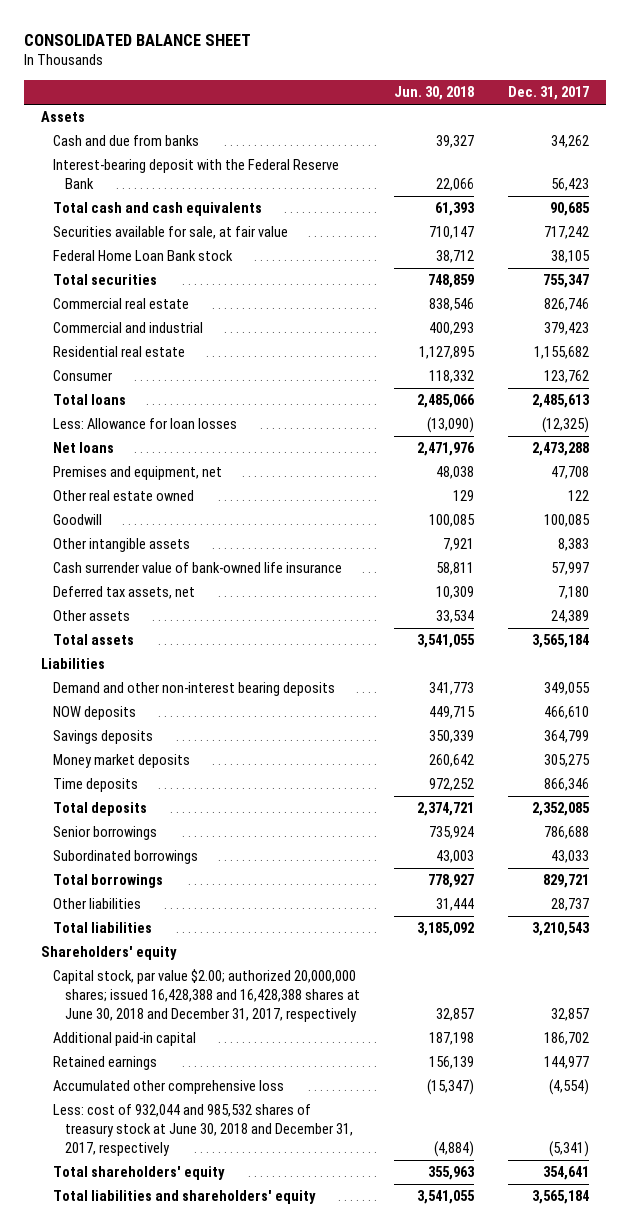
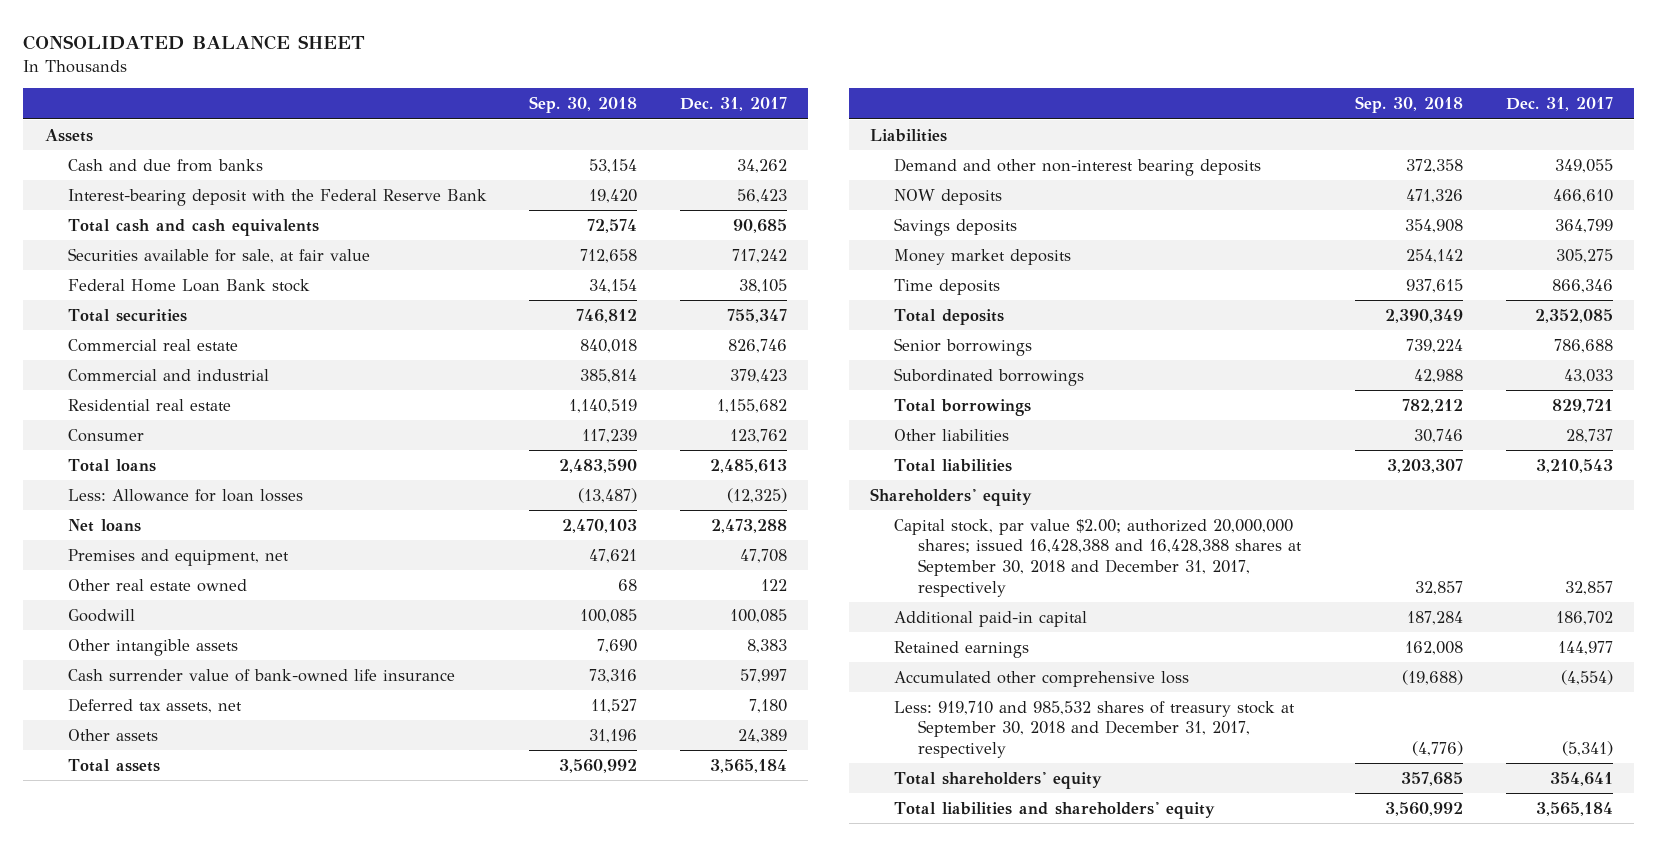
[393,86,474,101] Jun. 30, 2018 -> none
none -> [529,96,638,114] Sep. 30, 2018
[52,969,360,1022] Capital stock, par value $2.00; authorized 20,000,000 shares; issued 16,428,388 and 16,428,388 shares at June 30, 2018 and December 31, 2017, respectively -> [894,518,1302,597] Capital stock, par value $2.00; authorized 20,000,000 shares; issued 16,428,388 and 16,428,388 shares at September 30, 2018 and December 31, 2017, respectively
[52,1104,353,1156] Less: cost of 932,044 and 985,532 shares of treasury stock at June 30, 2018 and December 31, 2017, respectively -> [894,700,1296,759] Less: 919,710 and 985,532 shares of treasury stock at September 30, 2018 and December 31, 2017, respectively

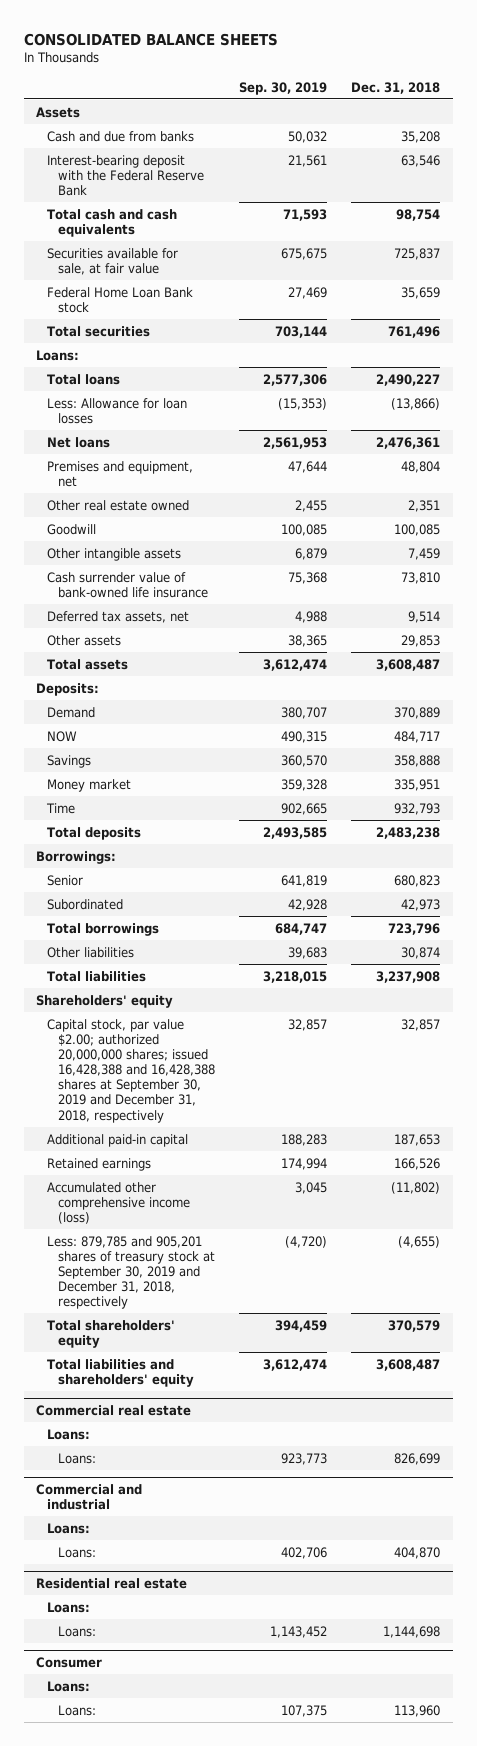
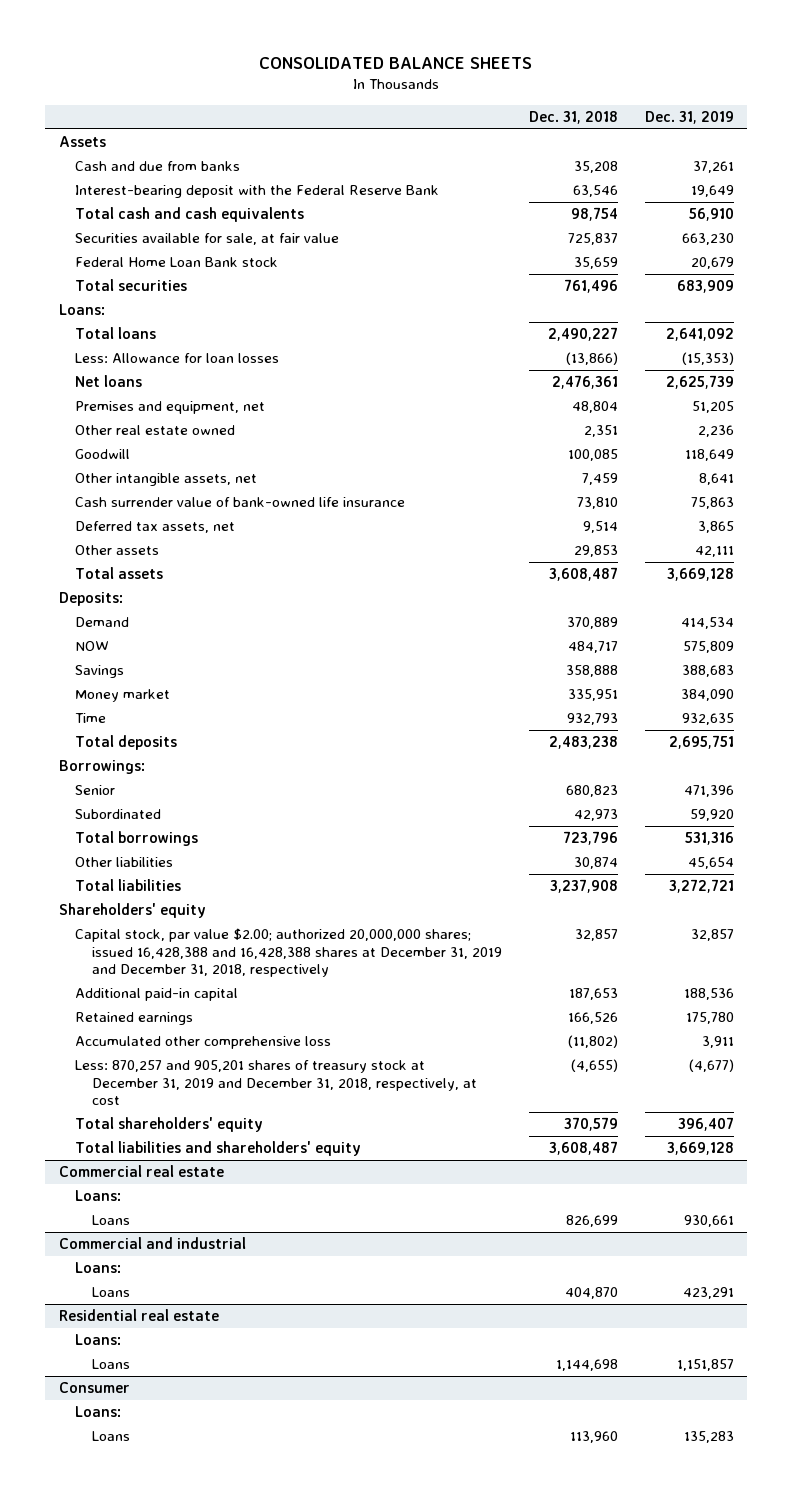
[238,81,327,95] Sep. 30, 2019 -> none
none -> [644,110,734,124] Dec. 31, 2019
[47,547,182,561] Other intangible assets -> [75,473,258,487] Other intangible assets, net
[47,1018,215,1123] Capital stock, par value $2.00; authorized 20,000,000 shares; issued 16,428,388 and 16,428,388 shares at September 30, 2019 and December 31, 2018, respectively -> [75,928,503,978] Capital stock, par value $2.00; authorized 20,000,000 shares; issued 16,428,388 and 16,428,388 shares at December 31, 2019 and December 31, 2018, respectively
[47,1181,190,1224] Accumulated other comprehensive income (loss) -> [75,1036,332,1050] Accumulated other comprehensive loss
[47,1235,215,1310] Less: 879,785 and 905,201 shares of treasury stock at September 30, 2019 and December 31, 2018, respectively -> [75,1060,478,1106] Less: 870,257 and 905,201 shares of treasury stock at December 31, 2019 and December 31, 2018, respectively, at cost
[57,1452,96,1464] Loans: -> [92,1215,131,1226] Loans
[57,1546,96,1558] Loans: -> [92,1287,131,1298] Loans
[57,1625,96,1637] Loans: -> [92,1359,131,1370] Loans
[57,1704,96,1716] Loans: -> [92,1431,131,1442] Loans

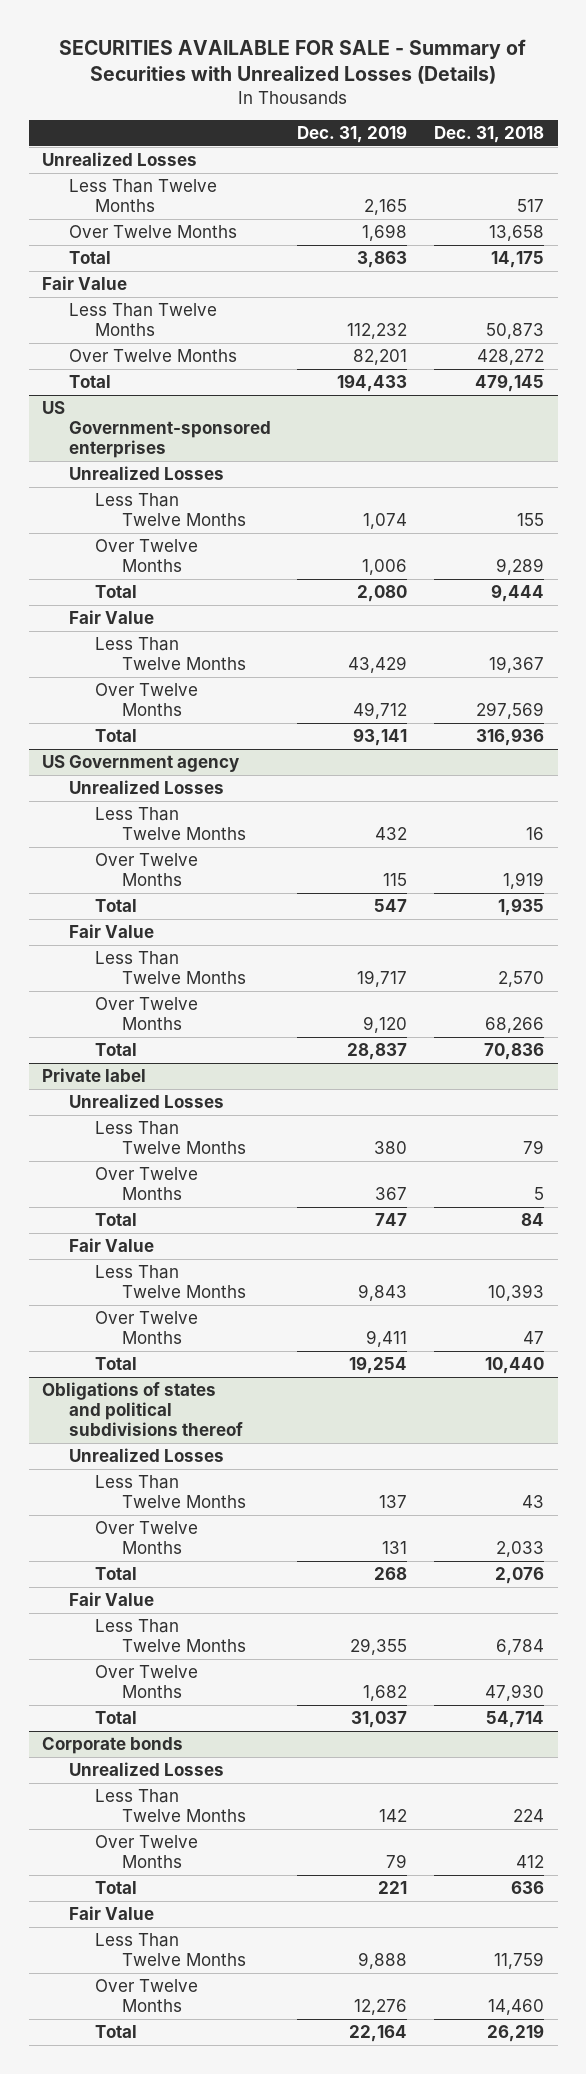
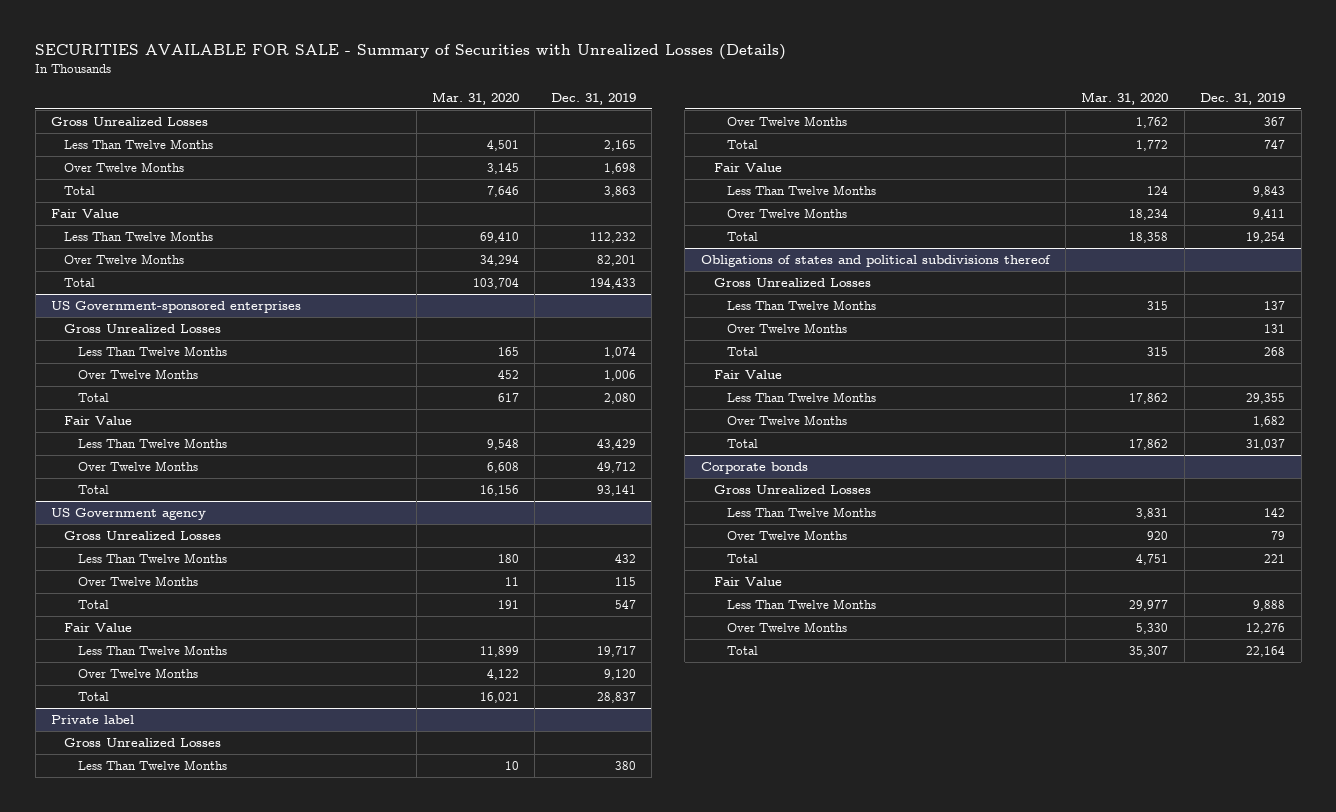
[434,126,545,144] Dec. 31, 2018 -> none
none -> [431,92,519,106] Mar. 31, 2020
[42,151,198,166] Unrealized Losses -> [51,116,209,126] Gross Unrealized Losses
[68,465,224,480] Unrealized Losses -> [64,323,222,333] Gross Unrealized Losses
[68,779,224,794] Unrealized Losses -> [64,530,222,540] Gross Unrealized Losses
[68,1093,224,1108] Unrealized Losses -> [64,737,222,747] Gross Unrealized Losses
[68,1447,224,1462] Unrealized Losses -> [713,277,871,287] Gross Unrealized Losses
[68,1761,224,1776] Unrealized Losses -> [713,484,871,494] Gross Unrealized Losses

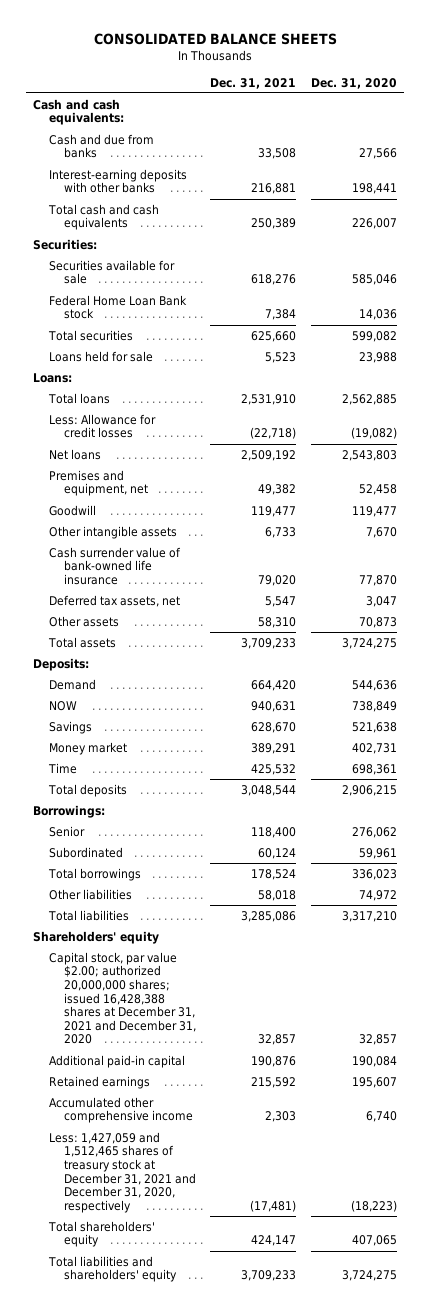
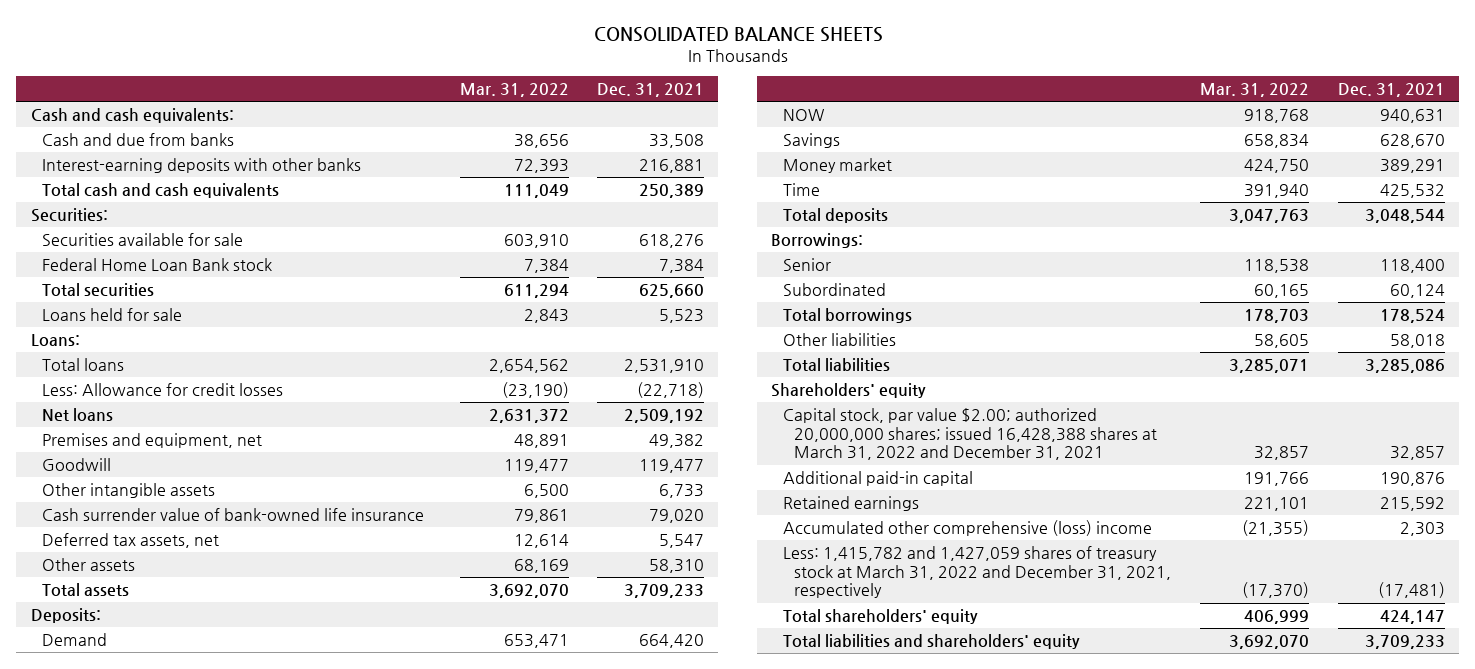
[310,77,397,89] Dec. 31, 2020 -> none
none -> [459,83,569,98] Mar. 31, 2022
[48,951,196,1045] Capital stock, par value $2.00; authorized 20,000,000 shares; issued 16,428,388 shares at December 31, 2021 and December 31, 2020 -> [782,407,1158,461] Capital stock, par value $2.00; authorized 20,000,000 shares; issued 16,428,388 shares at March 31, 2022 and December 31, 2021
[48,1096,193,1124] Accumulated other comprehensive income -> [782,519,1152,536] Accumulated other comprehensive (loss) income
[48,1131,196,1213] Less: 1,427,059 and 1,512,465 shares of treasury stock at December 31, 2021 and December 31, 2020, respectively -> [782,545,1172,599] Less: 1,415,782 and 1,427,059 shares of treasury stock at March 31, 2022 and December 31, 2021, respectively

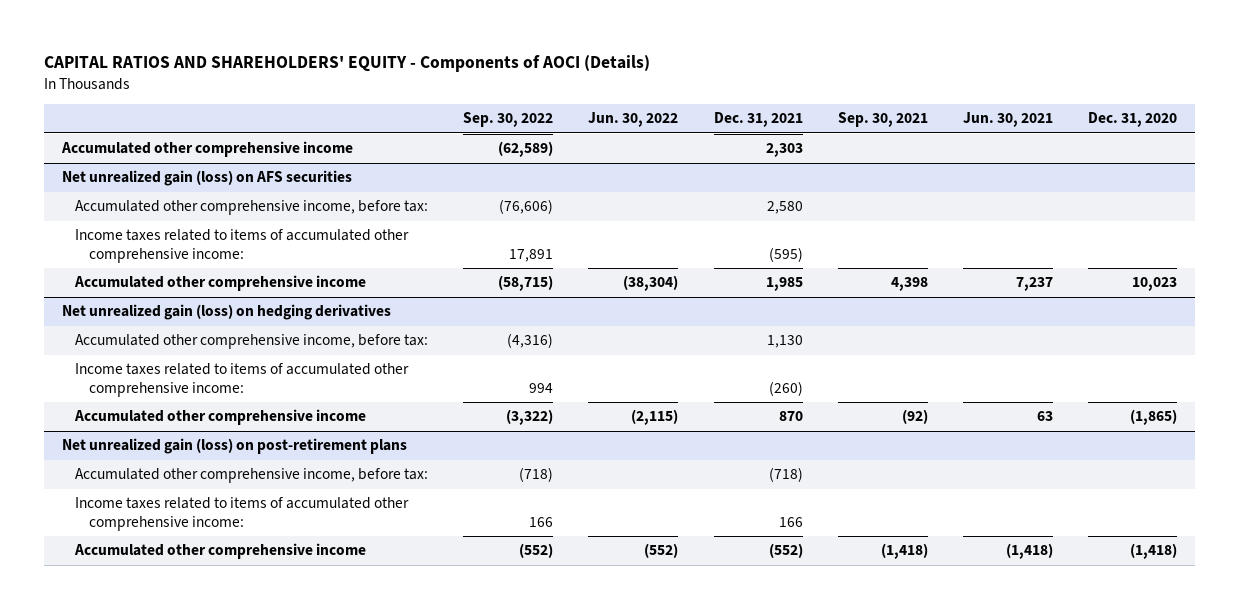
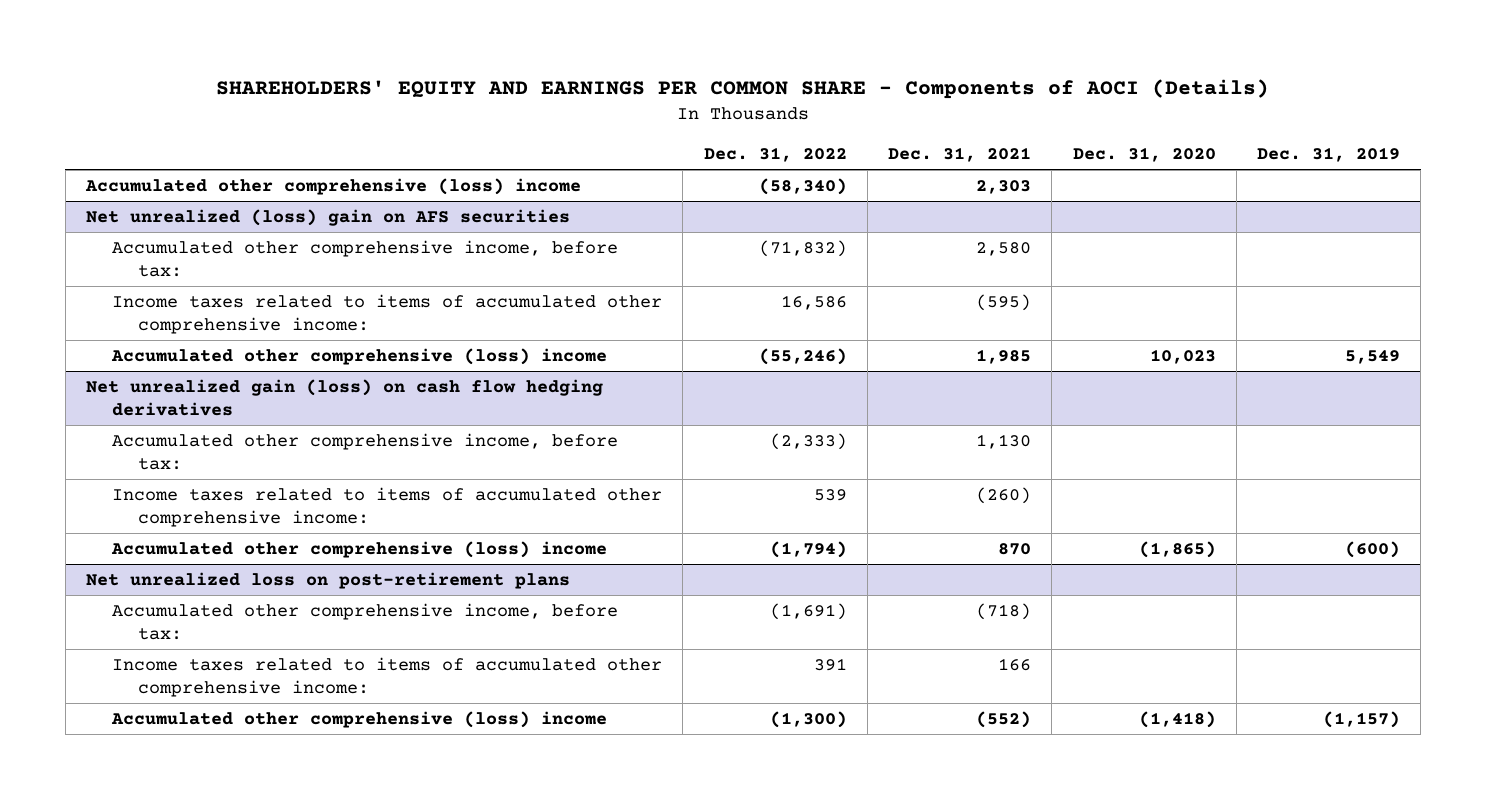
[43,54,650,72] CAPITAL RATIOS AND SHAREHOLDERS' EQUITY - Components of AOCI (Details) -> [216,79,1270,100] SHAREHOLDERS' EQUITY AND EARNINGS PER COMMON SHARE - Components of AOCI (Details)
[463,112,554,128] Sep. 30, 2022 -> none
[588,112,679,128] Jun. 30, 2022 -> none
[837,112,928,128] Sep. 30, 2021 -> none
[963,112,1054,128] Jun. 30, 2021 -> none
none -> [703,147,847,163] Dec. 31, 2022
none -> [1257,147,1401,163] Dec. 31, 2019
[60,141,353,158] Accumulated other comprehensive income -> [84,178,581,196] Accumulated other comprehensive (loss) income
[61,170,352,187] Net unrealized gain (loss) on AFS securities -> [85,209,570,227] Net unrealized (loss) gain on AFS securities
[74,275,367,292] Accumulated other comprehensive income -> [111,348,608,366] Accumulated other comprehensive (loss) income
[61,304,391,321] Net unrealized gain (loss) on hedging derivatives -> [85,379,603,416] Net unrealized gain (loss) on cash flow hedging derivatives
[74,409,367,426] Accumulated other comprehensive income -> [111,541,608,559] Accumulated other comprehensive (loss) income
[61,438,407,455] Net unrealized gain (loss) on post-retirement plans -> [85,572,570,590] Net unrealized loss on post-retirement plans
[74,543,367,560] Accumulated other comprehensive income -> [111,711,608,729] Accumulated other comprehensive (loss) income

